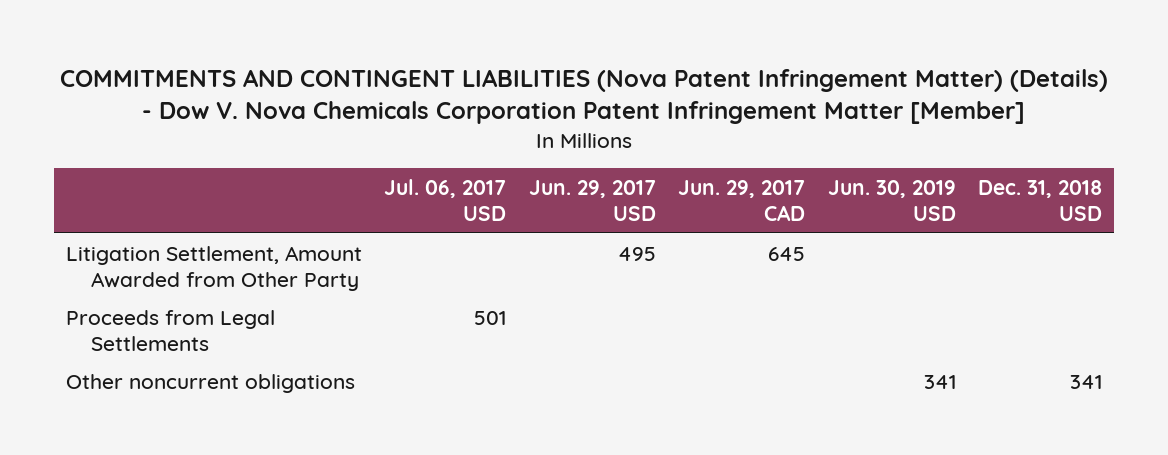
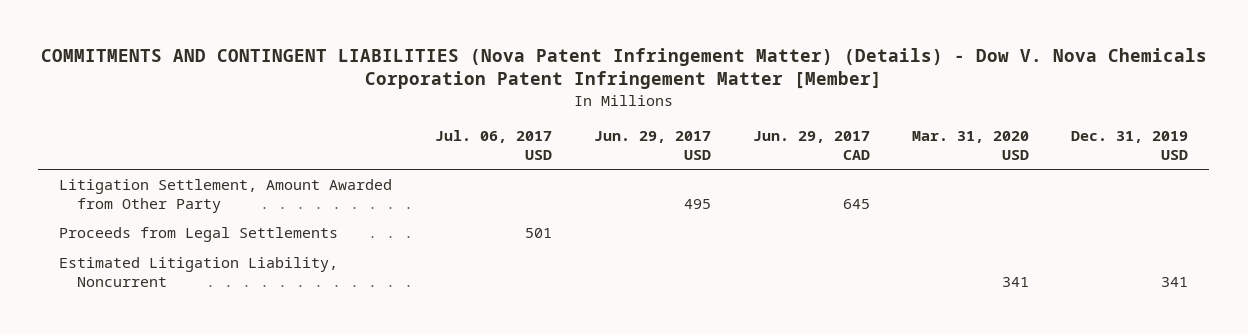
[827,180,956,222] Jun. 30, 2019 USD -> none
[978,180,1103,222] Dec. 31, 2018 USD -> none
none -> [912,130,1030,160] Mar. 31, 2020 USD
none -> [1071,130,1189,160] Dec. 31, 2019 USD
[65,373,355,393] Other noncurrent obligations -> [59,257,339,287] Estimated Litigation Liability, Noncurrent

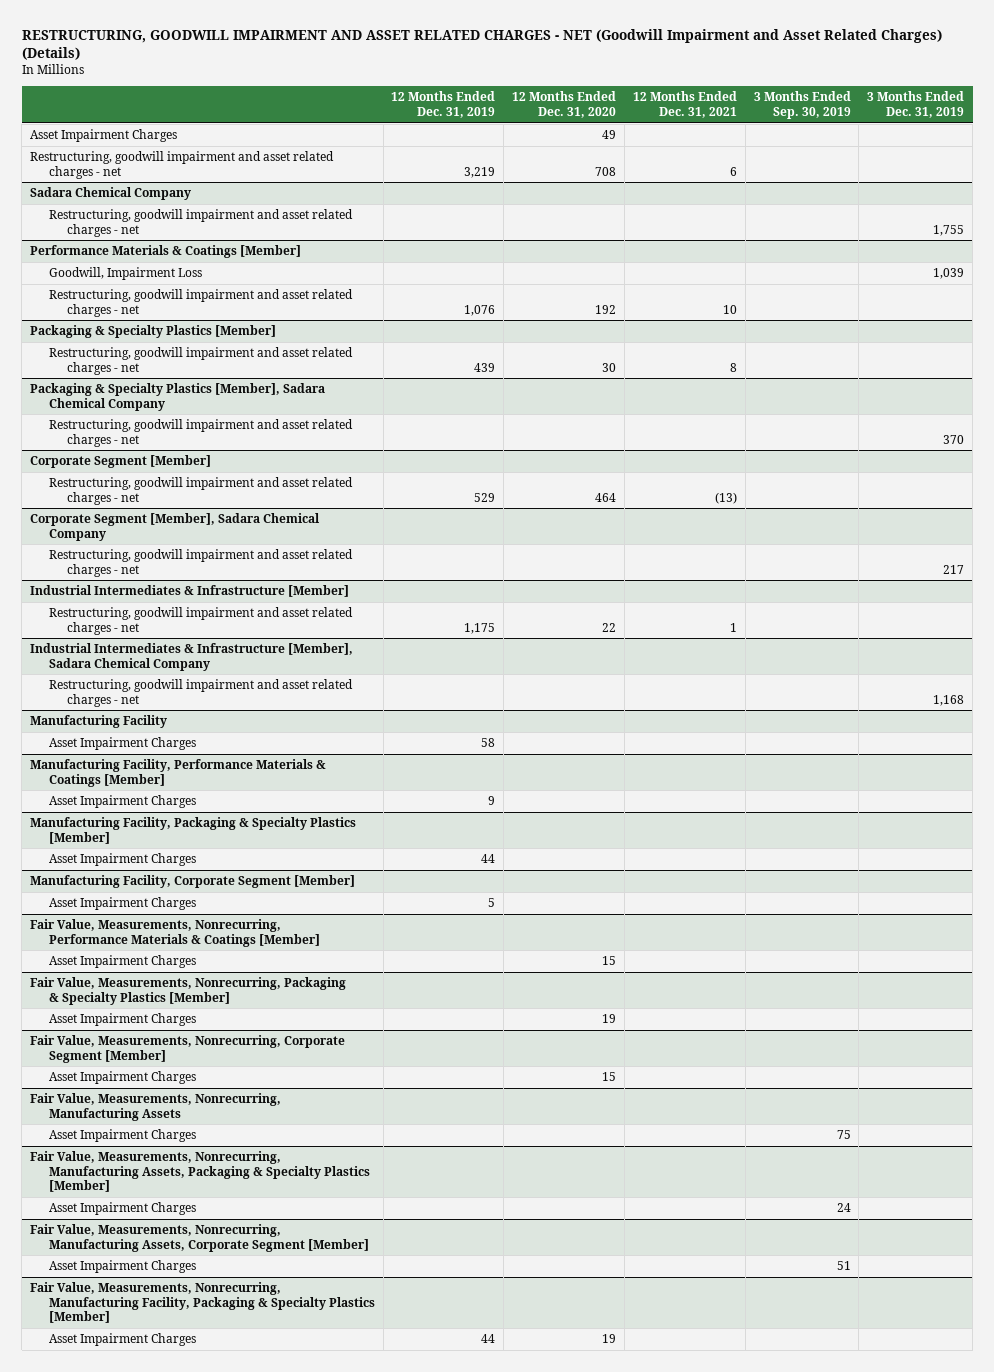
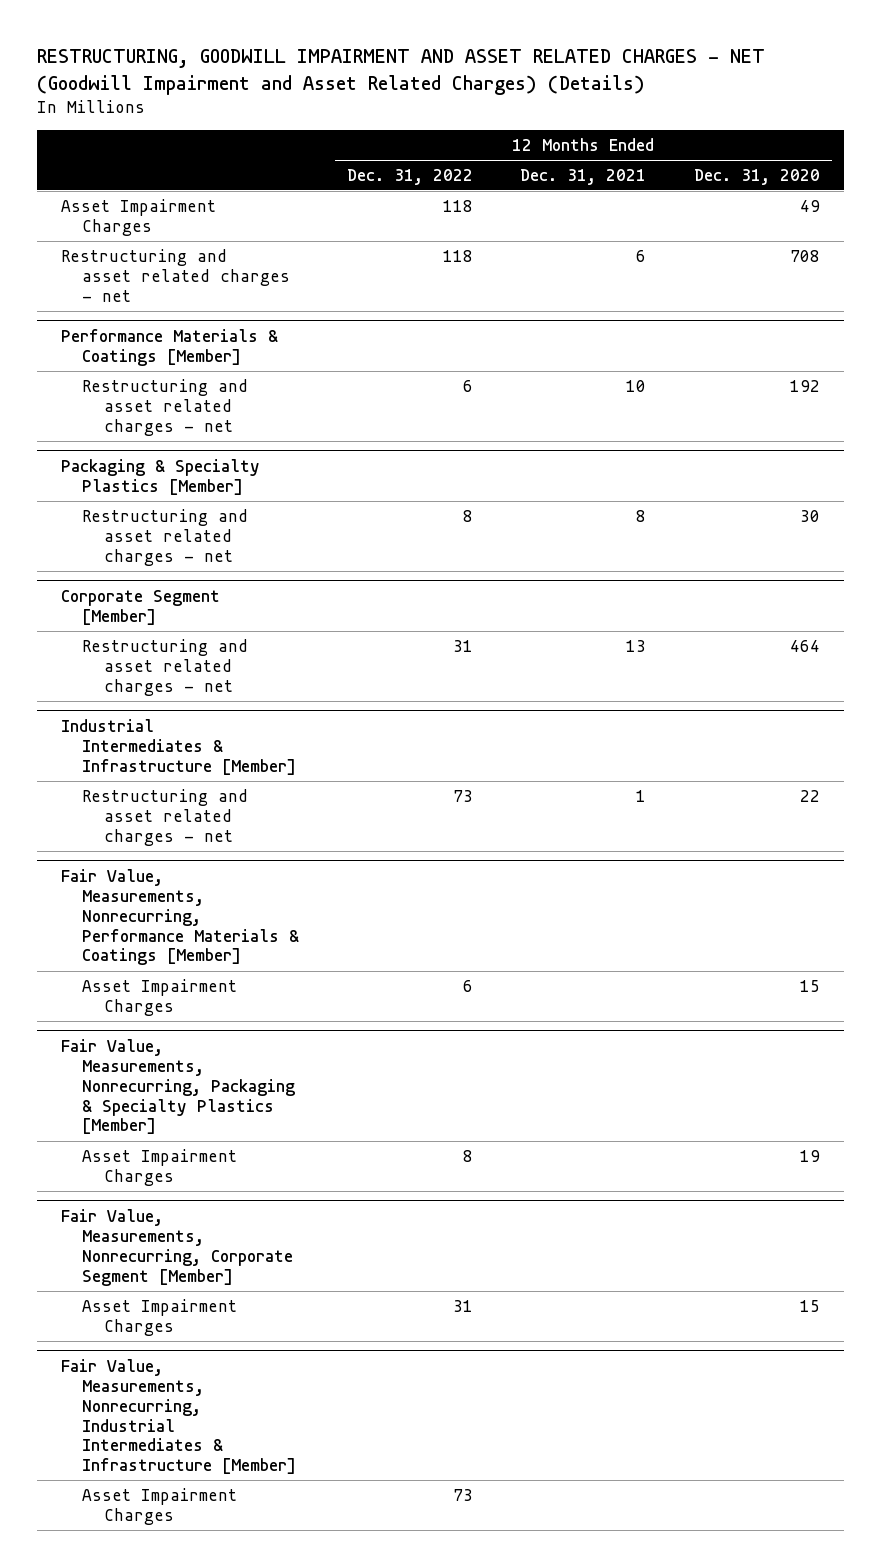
[391,91,496,118] 12 Months Ended Dec. 31, 2019 -> none
[753,91,851,119] 3 Months Ended Sep. 30, 2019 -> none
[867,91,965,118] 3 Months Ended Dec. 31, 2019 -> none
none -> [346,168,473,185] Dec. 31, 2022
[29,187,191,201] Sadara Chemical Company -> none
[48,209,353,237] Restructuring, goodwill impairment and asset related charges - net -> none
[29,151,334,179] Restructuring, goodwill impairment and asset related charges - net -> [60,248,291,302] Restructuring and asset related charges - net
[48,267,202,281] Goodwill, Impairment Loss -> none
[48,289,353,317] Restructuring, goodwill impairment and asset related charges - net -> [82,378,249,436] Restructuring and asset related charges - net
[29,383,325,411] Packaging & Specialty Plastics [Member], Sadara Chemical Company -> none
[48,419,353,447] Restructuring, goodwill impairment and asset related charges - net -> none
[48,347,353,375] Restructuring, goodwill impairment and asset related charges - net -> [82,508,249,566] Restructuring and asset related charges - net
[29,513,320,541] Corporate Segment [Member], Sadara Chemical Company -> none
[48,549,353,577] Restructuring, goodwill impairment and asset related charges - net -> none
[48,477,353,505] Restructuring, goodwill impairment and asset related charges - net -> [82,638,249,696] Restructuring and asset related charges - net
[714,491,737,504] (13) -> [626,639,647,652] 13
[29,643,353,671] Industrial Intermediates & Infrastructure [Member], Sadara Chemical Company -> none
[48,679,353,707] Restructuring, goodwill impairment and asset related charges - net -> none
[29,715,167,729] Manufacturing Facility -> none
[48,737,196,751] Asset Impairment Charges -> none
[29,759,326,787] Manufacturing Facility, Performance Materials & Coatings [Member] -> none
[48,795,196,809] Asset Impairment Charges -> none
[29,817,356,844] Manufacturing Facility, Packaging & Specialty Plastics [Member] -> none
[48,853,196,867] Asset Impairment Charges -> none
[29,875,355,889] Manufacturing Facility, Corporate Segment [Member] -> none
[48,897,196,911] Asset Impairment Charges -> none
[48,607,353,635] Restructuring, goodwill impairment and asset related charges - net -> [82,788,249,846] Restructuring and asset related charges - net
[29,1093,281,1121] Fair Value, Measurements, Nonrecurring, Manufacturing Assets -> none
[48,1129,196,1143] Asset Impairment Charges -> none
[29,1151,370,1193] Fair Value, Measurements, Nonrecurring, Manufacturing Assets, Packaging & Specialty Plastics [Member] -> none
[48,1202,196,1216] Asset Impairment Charges -> none
[29,1224,369,1252] Fair Value, Measurements, Nonrecurring, Manufacturing Assets, Corporate Segment [Member] -> none
[48,1260,196,1274] Asset Impairment Charges -> none
[29,1282,375,1324] Fair Value, Measurements, Nonrecurring, Manufacturing Facility, Packaging & Specialty Plastics [Member] -> none
[48,1333,196,1347] Asset Impairment Charges -> none
none -> [60,1358,297,1475] Fair Value, Measurements, Nonrecurring, Industrial Intermediates & Infrastructure [Member]
none -> [82,1487,238,1525] Asset Impairment Charges

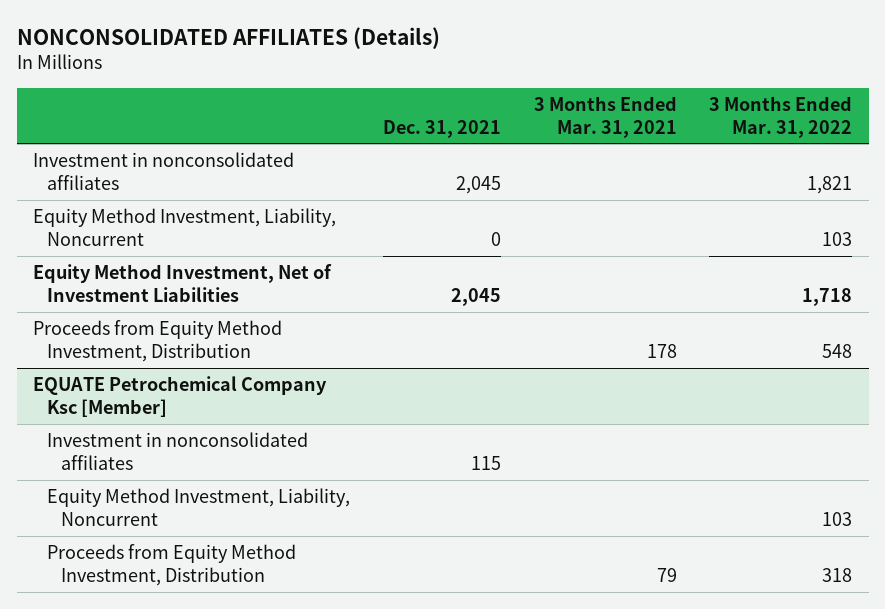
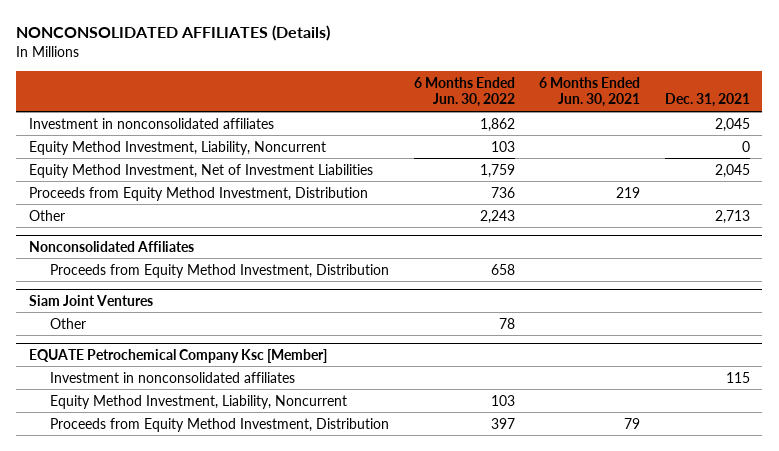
[533,95,677,138] 3 Months Ended Mar. 31, 2021 -> none
[709,95,853,138] 3 Months Ended Mar. 31, 2022 -> none
none -> [413,77,515,108] 6 Months Ended Jun. 30, 2022
none -> [539,77,641,108] 6 Months Ended Jun. 30, 2021
none -> [28,209,65,221] Other
none -> [28,240,194,252] Nonconsolidated Affiliates
none -> [50,263,390,278] Proceeds from Equity Method Investment, Distribution
none -> [28,294,153,306] Siam Joint Ventures
none -> [50,317,87,329] Other

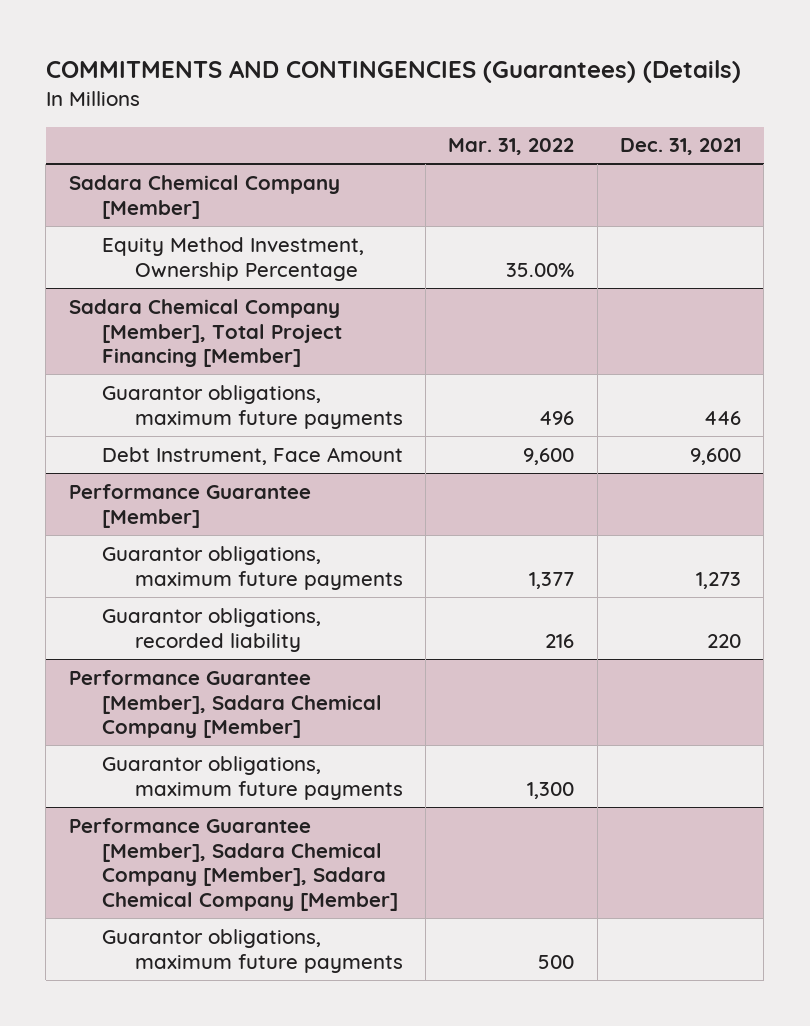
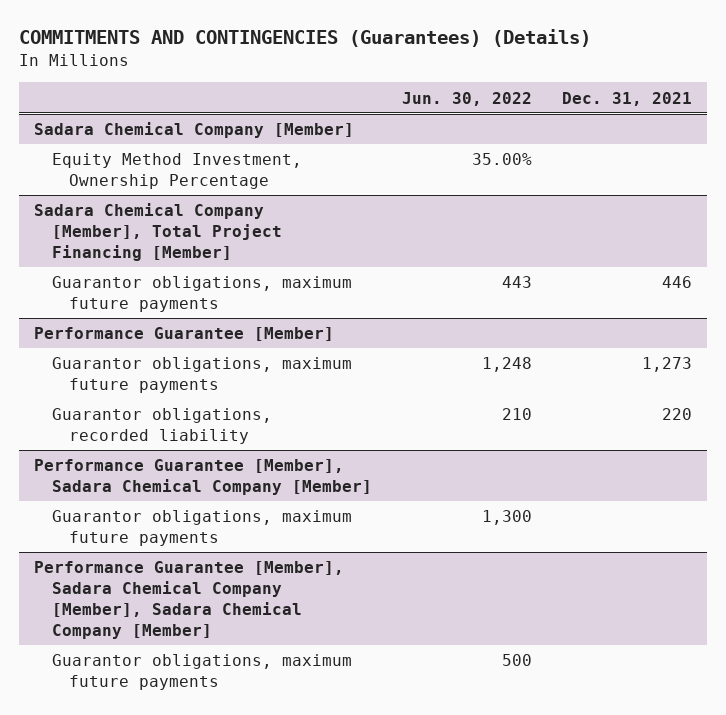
[448,138,575,156] Mar. 31, 2022 -> none
none -> [401,91,532,106] Jun. 30, 2022
[101,446,403,465] Debt Instrument, Face Amount -> none

